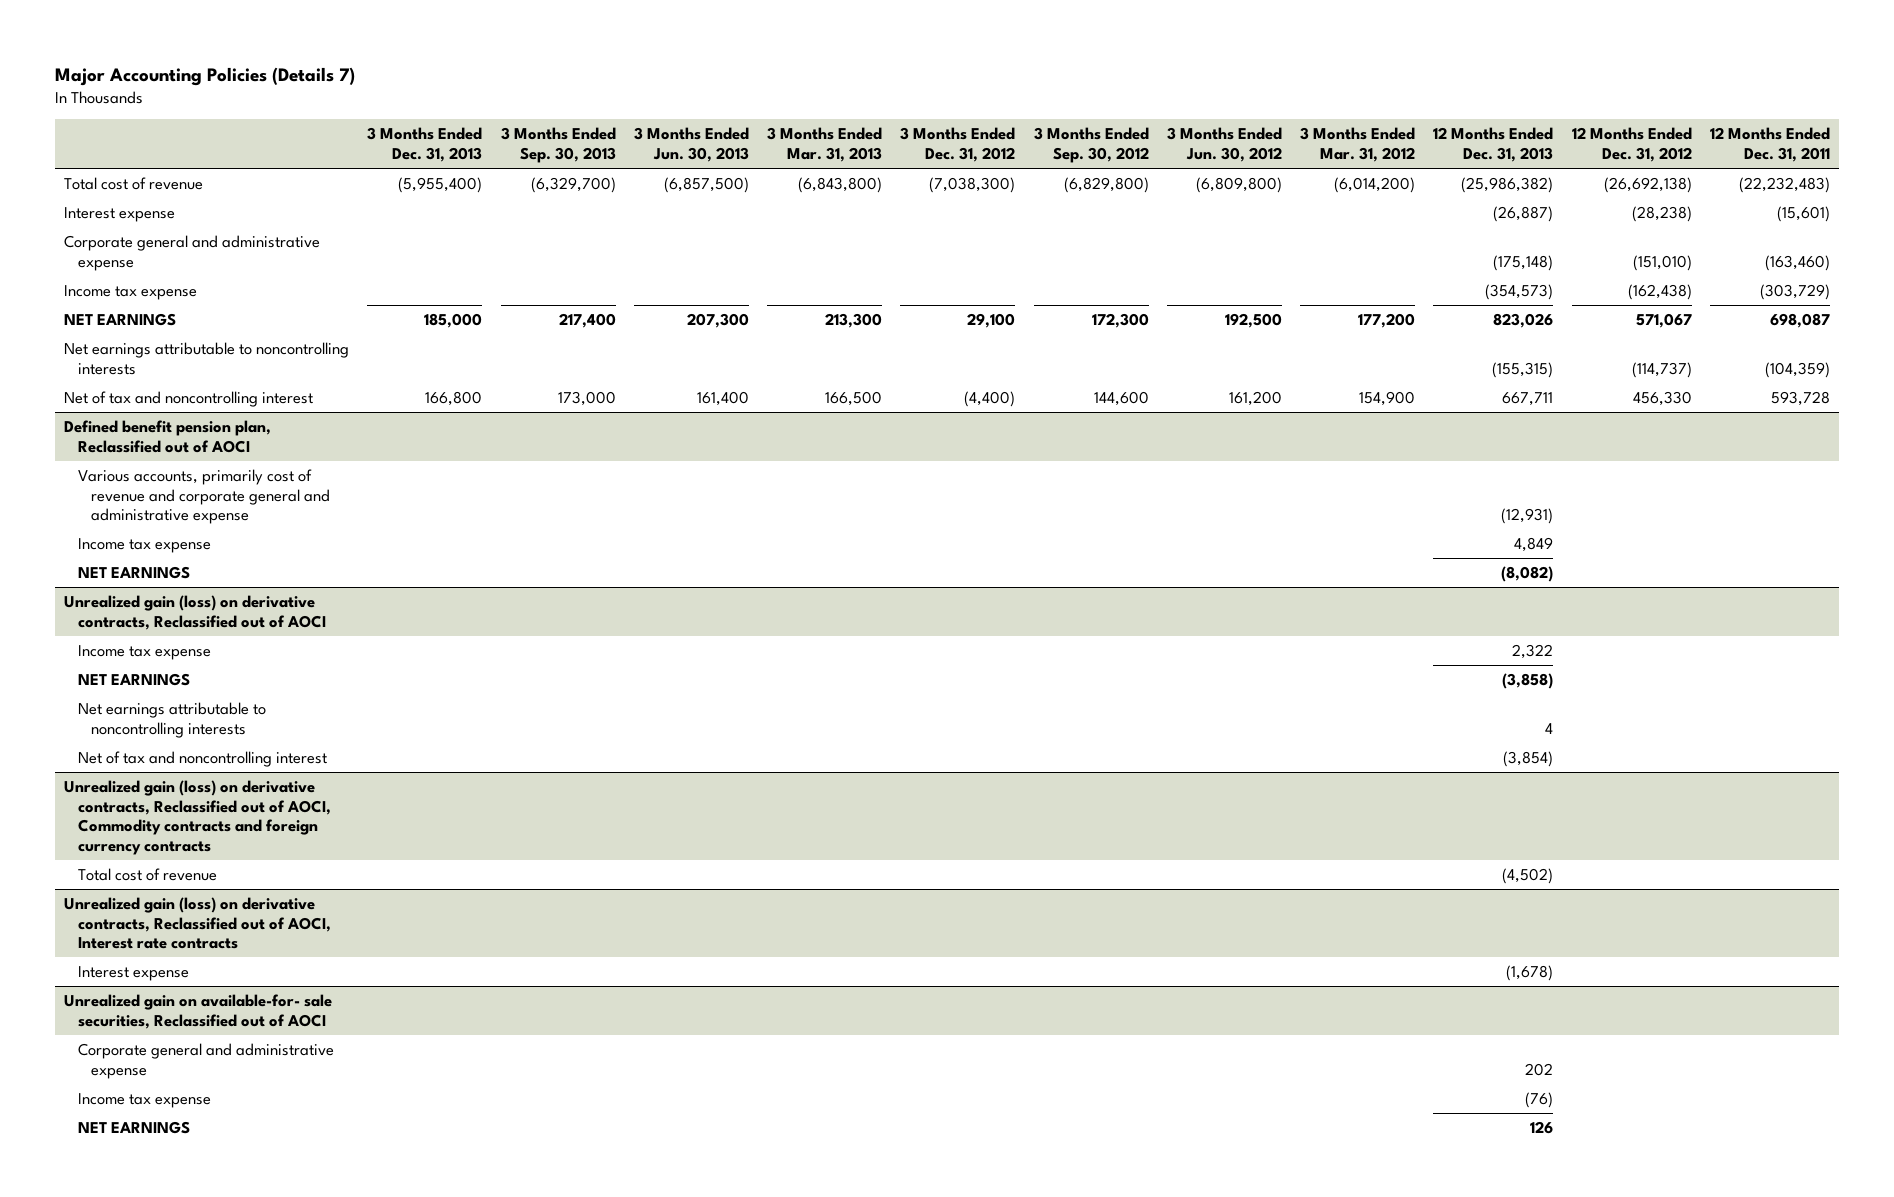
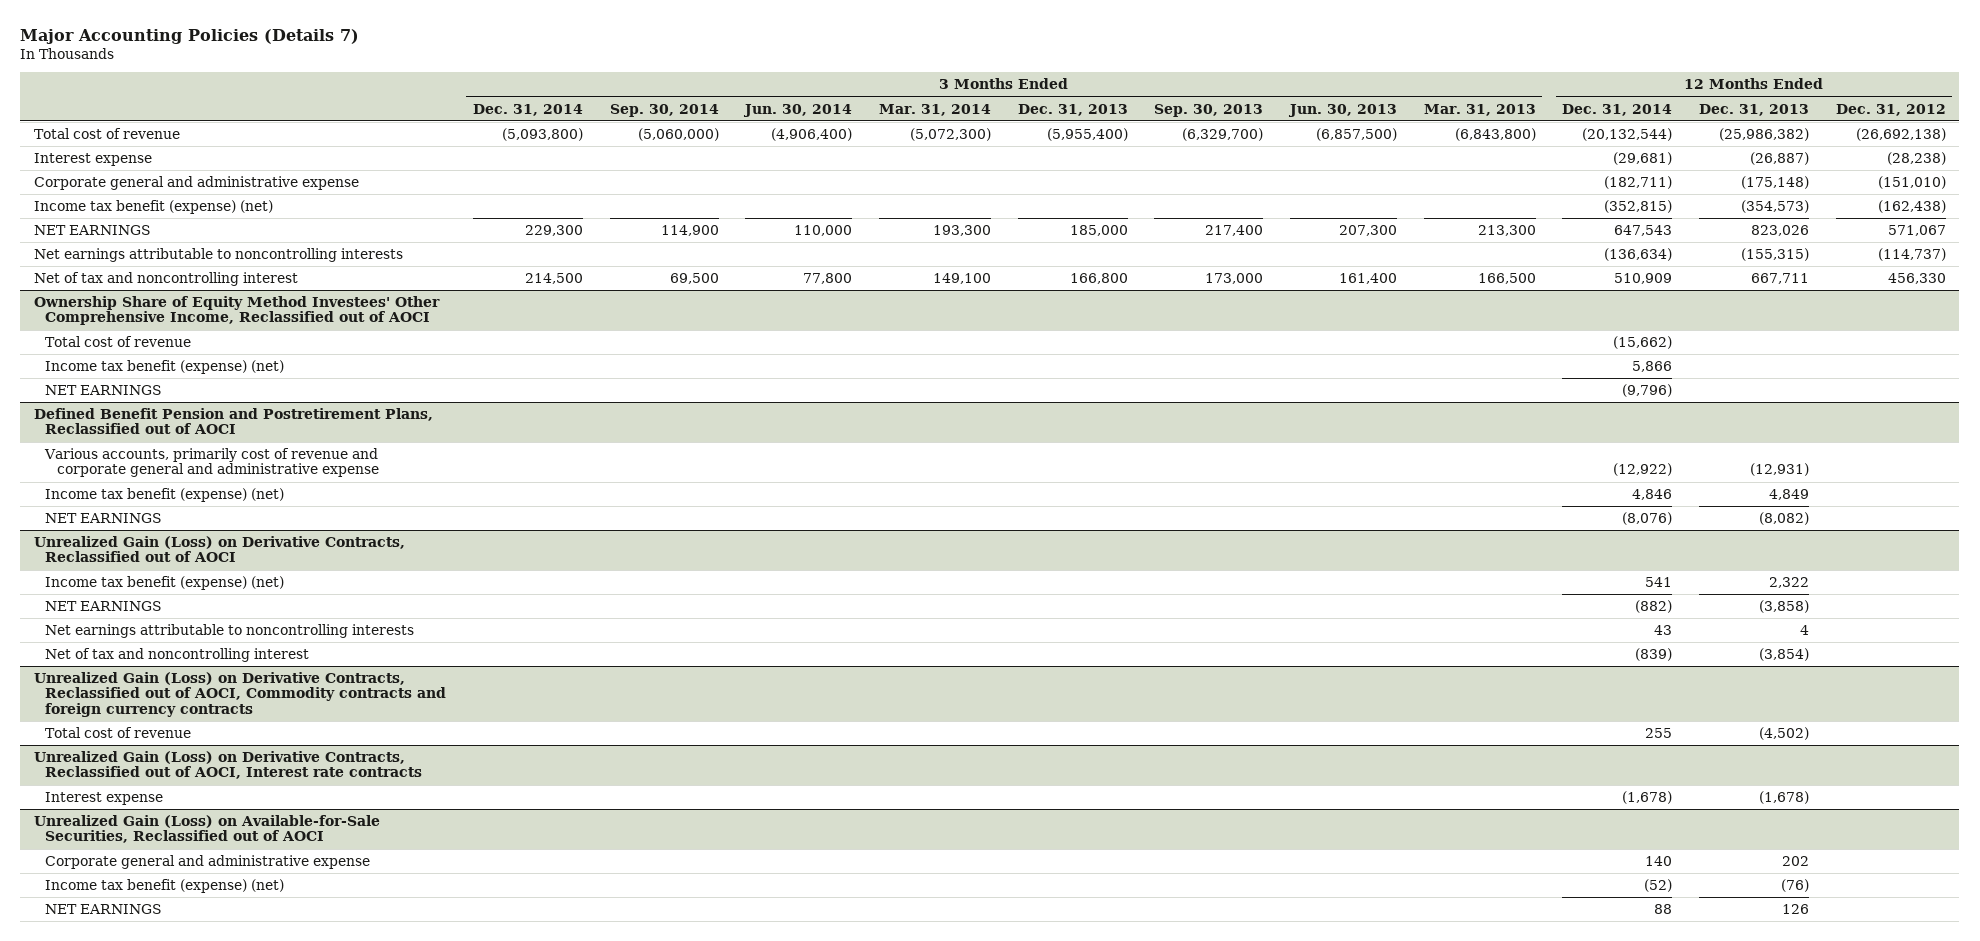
[900,127,1016,162] 3 Months Ended Dec. 31, 2012 -> none
[1033,127,1149,163] 3 Months Ended Sep. 30, 2012 -> none
[1166,127,1282,162] 3 Months Ended Jun. 30, 2012 -> none
[1300,127,1416,162] 3 Months Ended Mar. 31, 2012 -> none
[1709,127,1830,162] 12 Months Ended Dec. 31, 2011 -> none
none -> [472,103,583,116] Dec. 31, 2014
none -> [609,103,719,117] Sep. 30, 2014
none -> [743,103,853,117] Jun. 30, 2014
none -> [878,103,991,116] Mar. 31, 2014
none -> [1562,103,1673,116] Dec. 31, 2014
[64,284,198,300] Income tax expense -> [33,199,273,214] Income tax benefit (expense) (net)
none -> [33,295,440,326] Ownership Share of Equity Method Investees' Other Comprehensive Income, Reclassified out of AOCI
none -> [45,335,192,347] Total cost of revenue
none -> [45,359,285,374] Income tax benefit (expense) (net)
none -> [45,384,163,395] NET EARNINGS
[64,419,272,453] Defined benefit pension plan, Reclassified out of AOCI -> [33,407,433,435] Defined Benefit Pension and Postretirement Plans, Reclassified out of AOCI
[77,537,211,553] Income tax expense -> [45,487,285,502] Income tax benefit (expense) (net)
[64,594,326,630] Unrealized gain (loss) on derivative contracts, Reclassified out of AOCI -> [33,535,405,563] Unrealized Gain (Loss) on Derivative Contracts, Reclassified out of AOCI
[77,644,211,660] Income tax expense -> [45,575,285,590] Income tax benefit (expense) (net)
[64,779,331,855] Unrealized gain (loss) on derivative contracts, Reclassified out of AOCI, Commodity contracts and foreign currency contracts -> [33,671,447,717] Unrealized Gain (Loss) on Derivative Contracts, Reclassified out of AOCI, Commodity contracts and foreign currency contracts
[64,896,331,950] Unrealized gain (loss) on derivative contracts, Reclassified out of AOCI, Interest rate contracts -> [33,750,423,780] Unrealized Gain (Loss) on Derivative Contracts, Reclassified out of AOCI, Interest rate contracts
[64,993,333,1029] Unrealized gain on available-for- sale securities, Reclassified out of AOCI -> [33,814,380,844] Unrealized Gain (Loss) on Available-for-Sale Securities, Reclassified out of AOCI
[77,1092,211,1108] Income tax expense -> [45,878,285,893] Income tax benefit (expense) (net)

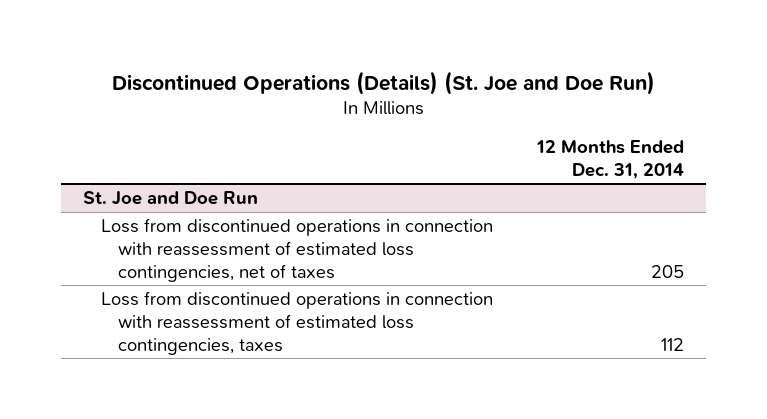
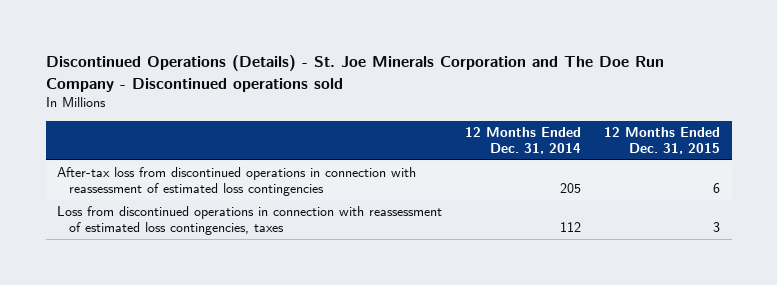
[111,70,655,95] Discontinued Operations (Details) (St. Joe and Doe Run) -> [45,55,664,92] Discontinued Operations (Details) - St. Joe Minerals Corporation and The Doe Run Company - Discontinued operations sold
none -> [604,127,721,155] 12 Months Ended Dec. 31, 2015
[83,191,259,206] St. Joe and Doe Run -> none
[100,218,493,282] Loss from discontinued operations in connection with reassessment of estimated loss contingencies, net of taxes -> [57,167,417,197] After-tax loss from discontinued operations in connection with reassessment of estimated loss contingencies

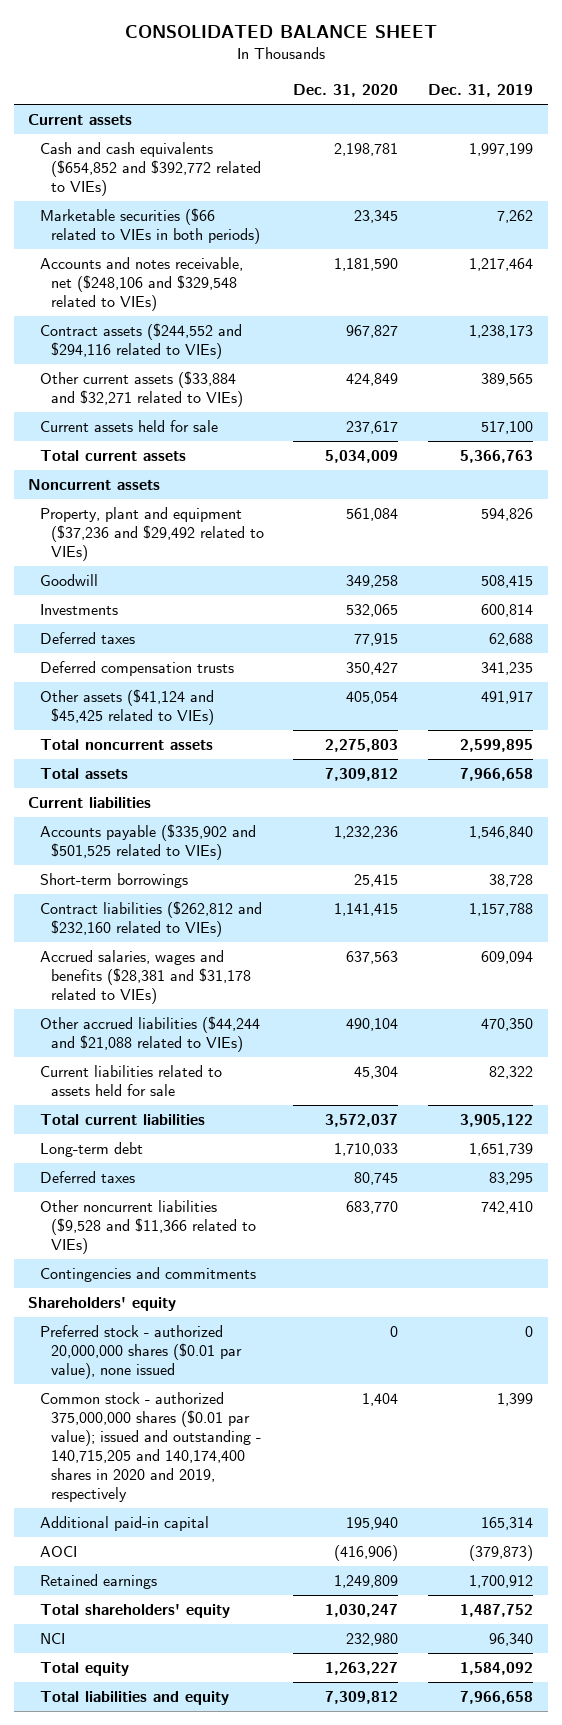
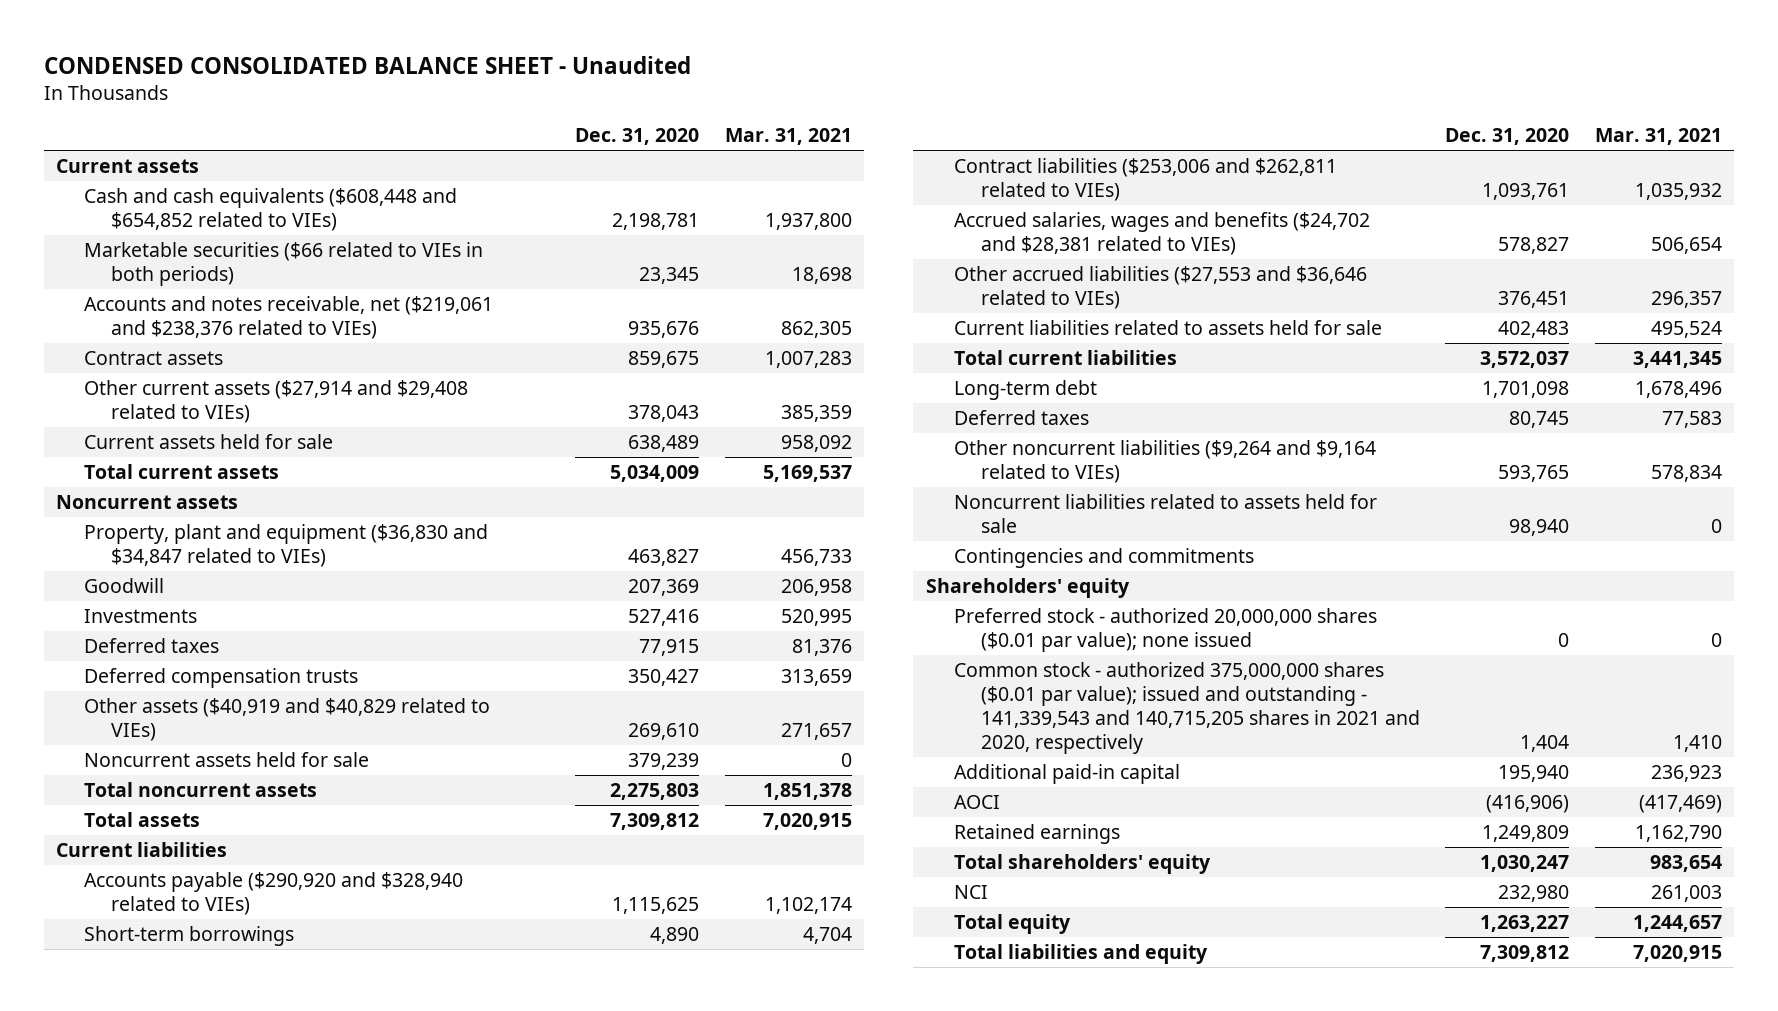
[124,24,437,38] CONSOLIDATED BALANCE SHEET -> [43,55,691,74] CONDENSED CONSOLIDATED BALANCE SHEET - Unaudited
[428,83,534,97] Dec. 31, 2019 -> none
none -> [724,128,852,146] Mar. 31, 2021
[39,142,261,197] Cash and cash equivalents ($654,852 and $392,772 related to VIEs) -> [83,188,457,232] Cash and cash equivalents ($608,448 and $654,852 related to VIEs)
[39,257,243,312] Accounts and notes receivable, net ($248,106 and $329,548 related to VIEs) -> [83,296,493,340] Accounts and notes receivable, net ($219,061 and $238,376 related to VIEs)
[334,258,399,272] 1,181,590 -> [628,321,700,339] 935,676
[39,323,242,360] Contract assets ($244,552 and $294,116 related to VIEs) -> [83,351,223,366] Contract assets
[346,325,399,339] 967,827 -> [628,351,700,369] 859,675
[39,371,243,408] Other current assets ($33,884 and $32,271 related to VIEs) -> [83,380,468,424] Other current assets ($27,914 and $29,408 related to VIEs)
[346,373,399,387] 424,849 -> [628,405,700,423] 378,043
[346,421,399,435] 237,617 -> [628,435,700,453] 638,489
[39,507,264,562] Property, plant and equipment ($37,236 and $29,492 related to VIEs) -> [83,524,488,568] Property, plant and equipment ($36,830 and $34,847 related to VIEs)
[346,508,399,522] 561,084 -> [628,549,700,567] 463,827
[346,575,399,589] 349,258 -> [628,579,700,597] 207,369
[346,604,399,618] 532,065 -> [628,609,700,627] 527,416
[39,689,214,726] Other assets ($41,124 and $45,425 related to VIEs) -> [83,698,490,742] Other assets ($40,919 and $40,829 related to VIEs)
[346,691,399,705] 405,054 -> [628,723,700,741] 269,610
none -> [83,752,369,768] Noncurrent assets held for sale
[39,824,256,861] Accounts payable ($335,902 and $501,525 related to VIEs) -> [83,872,463,916] Accounts payable ($290,920 and $328,940 related to VIEs)
[334,826,399,840] 1,232,236 -> [612,897,700,915] 1,115,625
[354,874,399,888] 25,415 -> [650,927,700,945] 4,890
[39,901,262,938] Contract liabilities ($262,812 and $232,160 related to VIEs) -> [953,158,1337,202] Contract liabilities ($253,006 and $262,811 related to VIEs)
[334,903,399,917] 1,141,415 -> [1482,183,1570,201] 1,093,761
[39,950,251,1005] Accrued salaries, wages and benefits ($28,381 and $31,178 related to VIEs) -> [953,212,1370,256] Accrued salaries, wages and benefits ($24,702 and $28,381 related to VIEs)
[346,951,399,965] 637,563 -> [1498,237,1570,255] 578,827
[39,1016,260,1053] Other accrued liabilities ($44,244 and $21,088 related to VIEs) -> [953,266,1367,310] Other accrued liabilities ($27,553 and $36,646 related to VIEs)
[346,1018,399,1032] 490,104 -> [1498,291,1570,309] 376,451
[354,1066,399,1080] 45,304 -> [1498,321,1570,339] 402,483
[334,1143,399,1157] 1,710,033 -> [1482,381,1570,399] 1,701,098
[39,1200,256,1255] Other noncurrent liabilities ($9,528 and $11,366 related to VIEs) -> [953,440,1376,484] Other noncurrent liabilities ($9,264 and $9,164 related to VIEs)
[346,1201,399,1215] 683,770 -> [1498,465,1570,483] 593,765
none -> [953,494,1377,534] Noncurrent liabilities related to assets held for sale
[39,1325,242,1380] Preferred stock - authorized 20,000,000 shares ($0.01 par value), none issued -> [953,608,1377,653] Preferred stock - authorized 20,000,000 shares ($0.01 par value); none issued
[39,1392,261,1503] Common stock - authorized 375,000,000 shares ($0.01 par value); issued and outstanding - 140,715,205 and 140,174,400 shares in 2020 and 2019, respectively -> [953,662,1420,754] Common stock - authorized 375,000,000 shares ($0.01 par value); issued and outstanding - 141,339,543 and 140,715,205 shares in 2021 and 2020, respectively

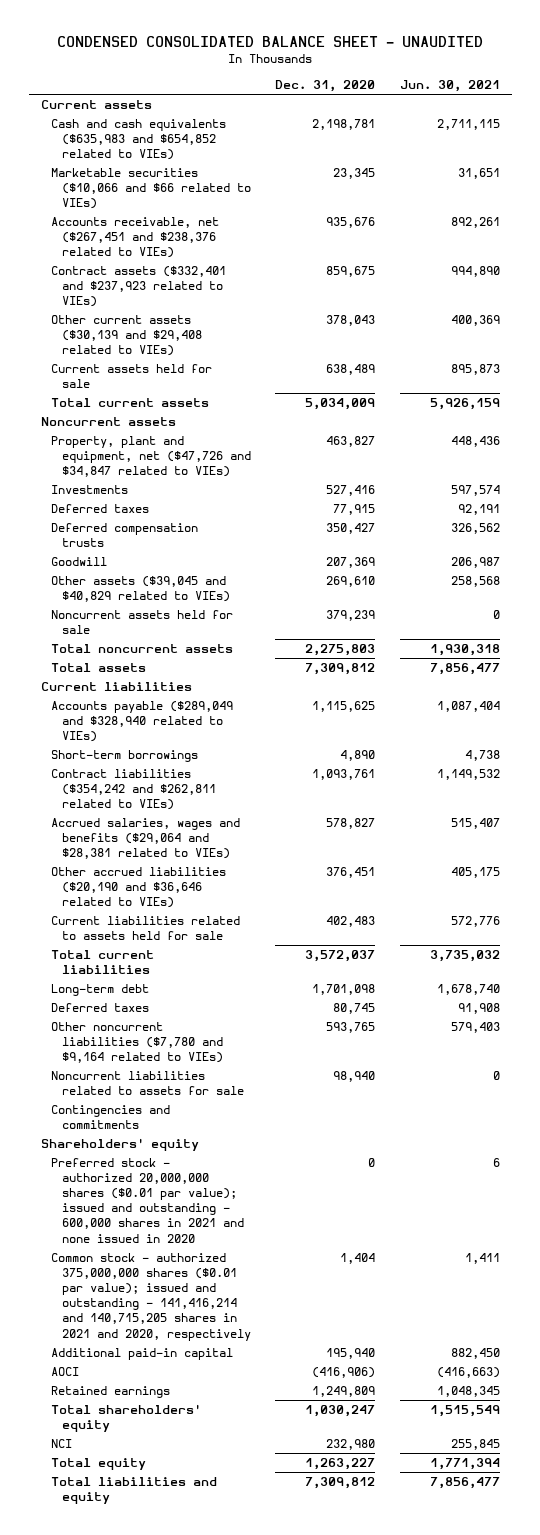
[43,55,691,74] CONDENSED CONSOLIDATED BALANCE SHEET - Unaudited -> [57,36,484,48] CONDENSED CONSOLIDATED BALANCE SHEET - UNAUDITED
[724,128,852,146] Mar. 31, 2021 -> none
none -> [399,80,500,93] Jun. 30, 2021
[83,188,457,232] Cash and cash equivalents ($608,448 and $654,852 related to VIEs) -> [51,119,227,161] Cash and cash equivalents ($635,983 and $654,852 related to VIEs)
[83,242,483,287] Marketable securities ($66 related to VIEs in both periods) -> [51,168,251,210] Marketable securities ($10,066 and $66 related to VIEs)
[83,296,493,340] Accounts and notes receivable, net ($219,061 and $238,376 related to VIEs) -> [51,217,220,259] Accounts receivable, net ($267,451 and $238,376 related to VIEs)
[83,351,223,366] Contract assets -> [51,266,227,308] Contract assets ($332,401 and $237,923 related to VIEs)
[83,380,468,424] Other current assets ($27,914 and $29,408 related to VIEs) -> [51,315,202,357] Other current assets ($30,139 and $29,408 related to VIEs)
[83,524,488,568] Property, plant and equipment ($36,830 and $34,847 related to VIEs) -> [51,436,251,478] Property, plant and equipment, net ($47,726 and $34,847 related to VIEs)
[83,578,164,594] Goodwill -> [51,557,108,567] Goodwill
[83,698,490,742] Other assets ($40,919 and $40,829 related to VIEs) -> [51,576,230,603] Other assets ($39,045 and $40,829 related to VIEs)
[83,872,463,916] Accounts payable ($290,920 and $328,940 related to VIEs) -> [51,701,234,743] Accounts payable ($289,049 and $328,940 related to VIEs)
[953,158,1337,202] Contract liabilities ($253,006 and $262,811 related to VIEs) -> [51,769,216,811] Contract liabilities ($354,242 and $262,811 related to VIEs)
[953,212,1370,256] Accrued salaries, wages and benefits ($24,702 and $28,381 related to VIEs) -> [51,818,241,860] Accrued salaries, wages and benefits ($29,064 and $28,381 related to VIEs)
[953,266,1367,310] Other accrued liabilities ($27,553 and $36,646 related to VIEs) -> [51,867,227,909] Other accrued liabilities ($20,190 and $36,646 related to VIEs)
[953,440,1376,484] Other noncurrent liabilities ($9,264 and $9,164 related to VIEs) -> [51,1022,223,1064] Other noncurrent liabilities ($7,780 and $9,164 related to VIEs)
[953,494,1377,534] Noncurrent liabilities related to assets held for sale -> [51,1071,244,1096] Noncurrent liabilities related to assets for sale
[953,608,1377,653] Preferred stock - authorized 20,000,000 shares ($0.01 par value); none issued -> [51,1158,244,1243] Preferred stock - authorized 20,000,000 shares ($0.01 par value); issued and outstanding - 600,000 shares in 2021 and none issued in 2020
[953,662,1420,754] Common stock - authorized 375,000,000 shares ($0.01 par value); issued and outstanding - 141,339,543 and 140,715,205 shares in 2021 and 2020, respectively -> [51,1253,251,1341] Common stock - authorized 375,000,000 shares ($0.01 par value); issued and outstanding - 141,416,214 and 140,715,205 shares in 2021 and 2020, respectively

